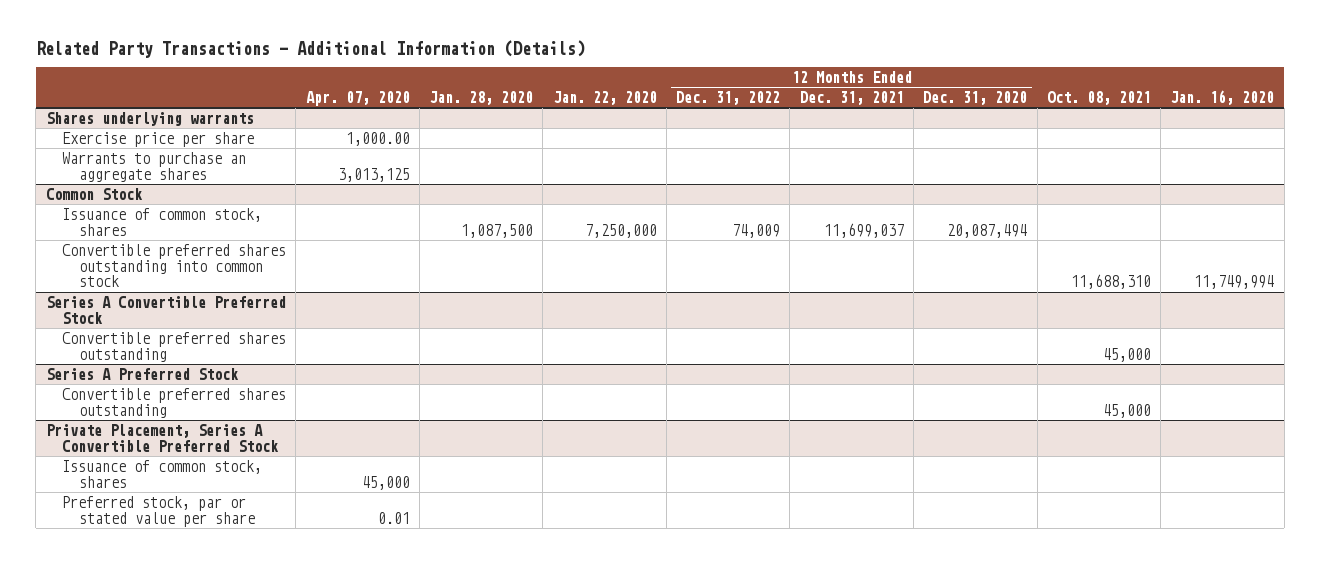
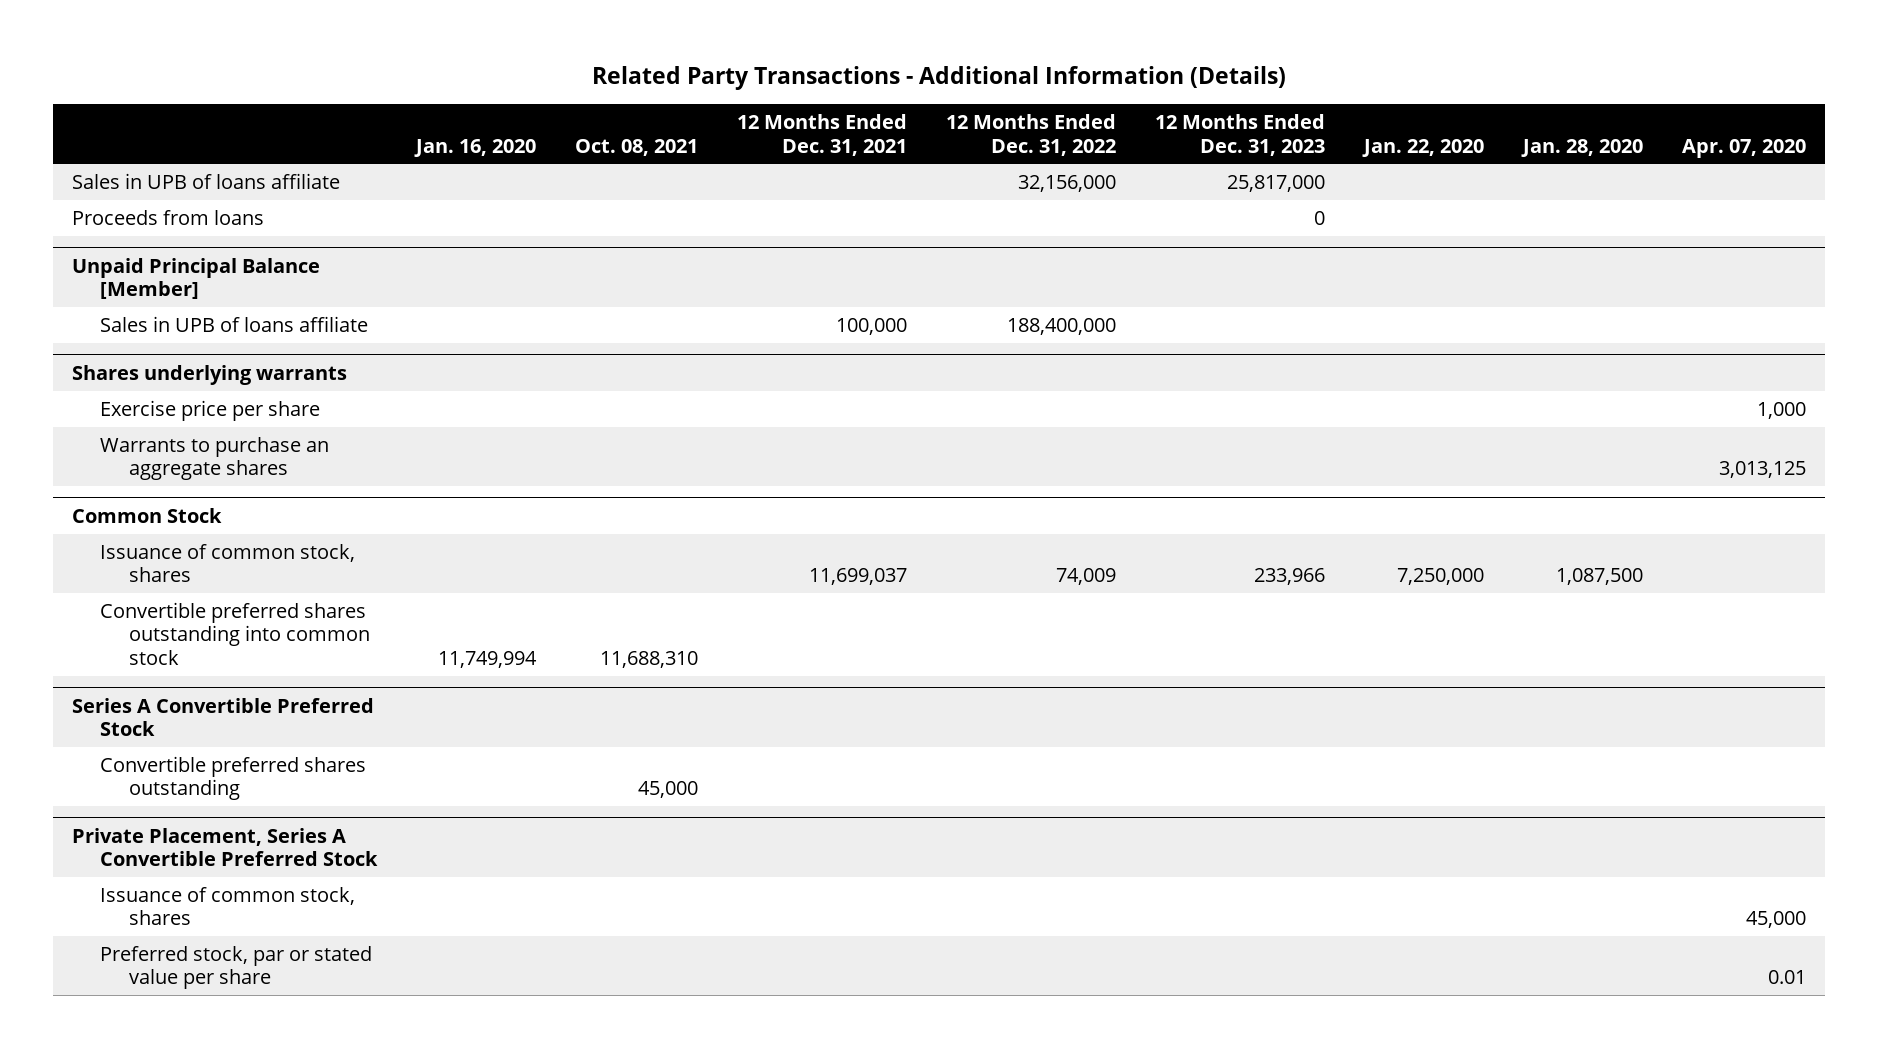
[923,90,1028,105] Dec. 31, 2020 -> none
none -> [1155,114,1326,156] 12 Months Ended Dec. 31, 2023
none -> [72,173,341,190] Sales in UPB of loans affiliate
none -> [72,210,265,226] Proceeds from loans
none -> [72,257,321,300] Unpaid Principal Balance [Member]
none -> [100,316,369,333] Sales in UPB of loans affiliate
[345,131,410,146] 1,000.00 -> [1756,402,1806,420] 1,000
[45,367,239,380] Series A Preferred Stock -> none
[62,387,287,418] Convertible preferred shares outstanding -> none

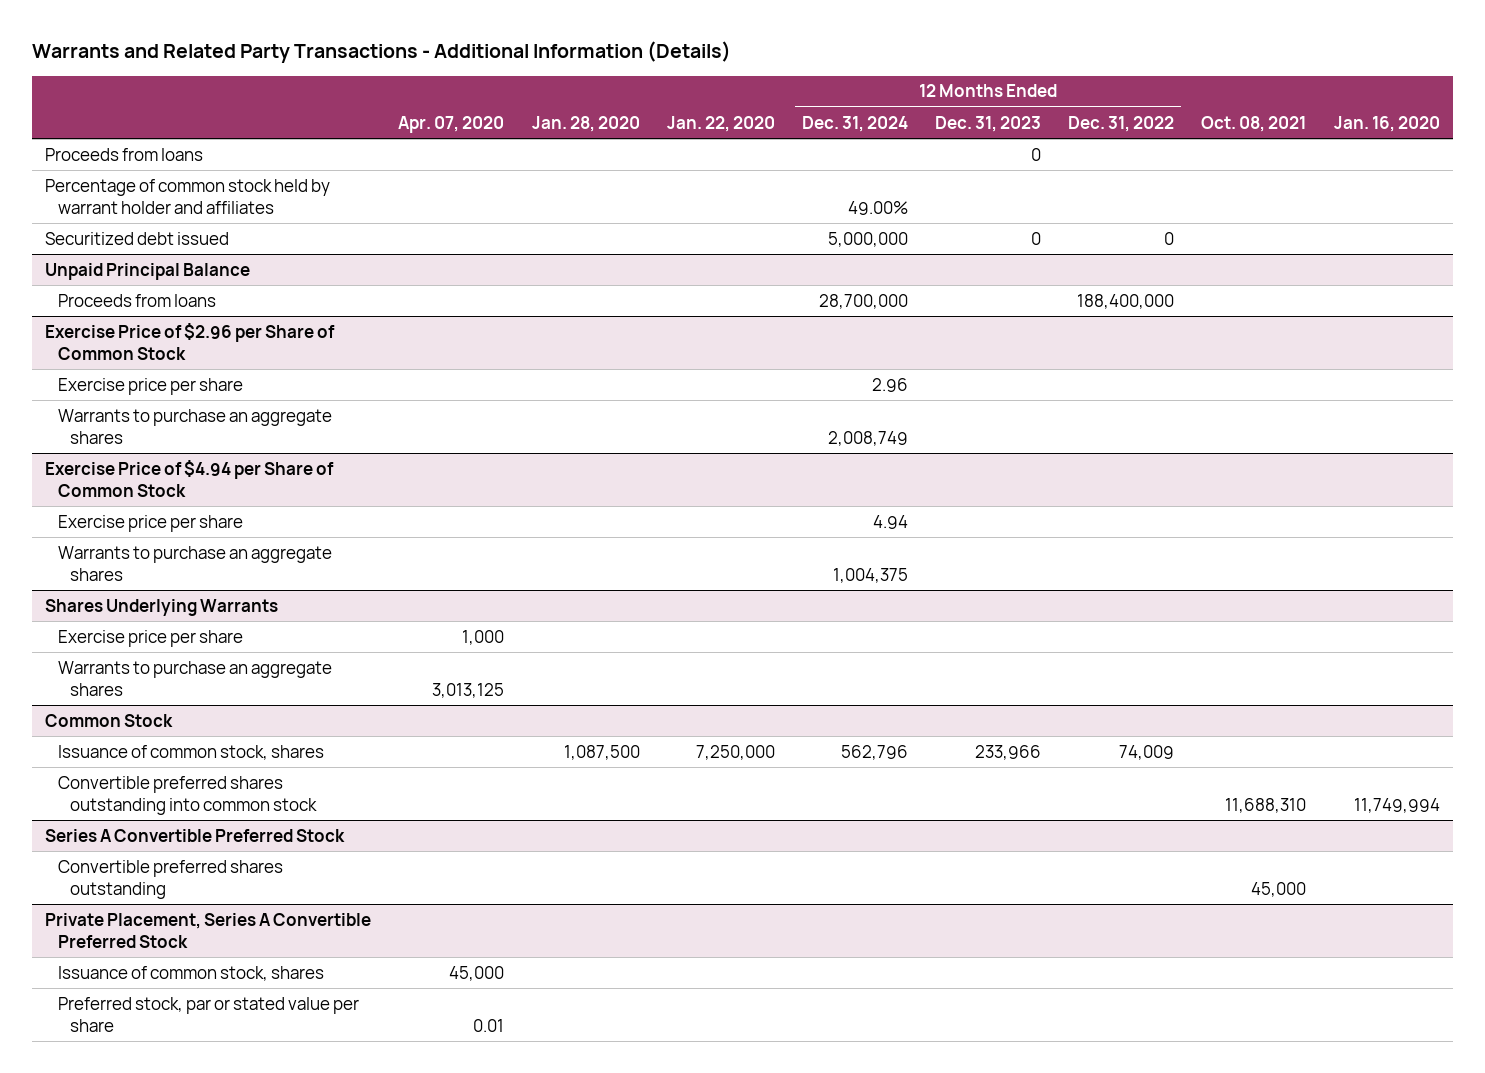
[592,66,1287,91] Related Party Transactions - Additional Information (Details) -> [31,41,731,64] Warrants and Related Party Transactions - Additional Information (Details)
[737,114,908,156] 12 Months Ended Dec. 31, 2021 -> none
none -> [801,115,908,132] Dec. 31, 2024
[72,173,341,190] Sales in UPB of loans affiliate -> none
none -> [45,178,331,214] Percentage of common stock held by warrant holder and affiliates
none -> [45,231,230,245] Securitized debt issued
[72,257,321,300] Unpaid Principal Balance [Member] -> [45,262,251,280] Unpaid Principal Balance
[100,316,369,333] Sales in UPB of loans affiliate -> [57,293,216,307] Proceeds from loans
none -> [45,322,336,360] Exercise Price of $2.96 per Share of Common Stock
none -> [57,377,243,395] Exercise price per share
none -> [57,408,332,444] Warrants to purchase an aggregate shares
none -> [45,459,335,497] Exercise Price of $4.94 per Share of Common Stock
none -> [57,514,243,532] Exercise price per share
none -> [57,545,332,581] Warrants to purchase an aggregate shares
[72,364,348,385] Shares underlying warrants -> [45,598,279,616] Shares Underlying Warrants

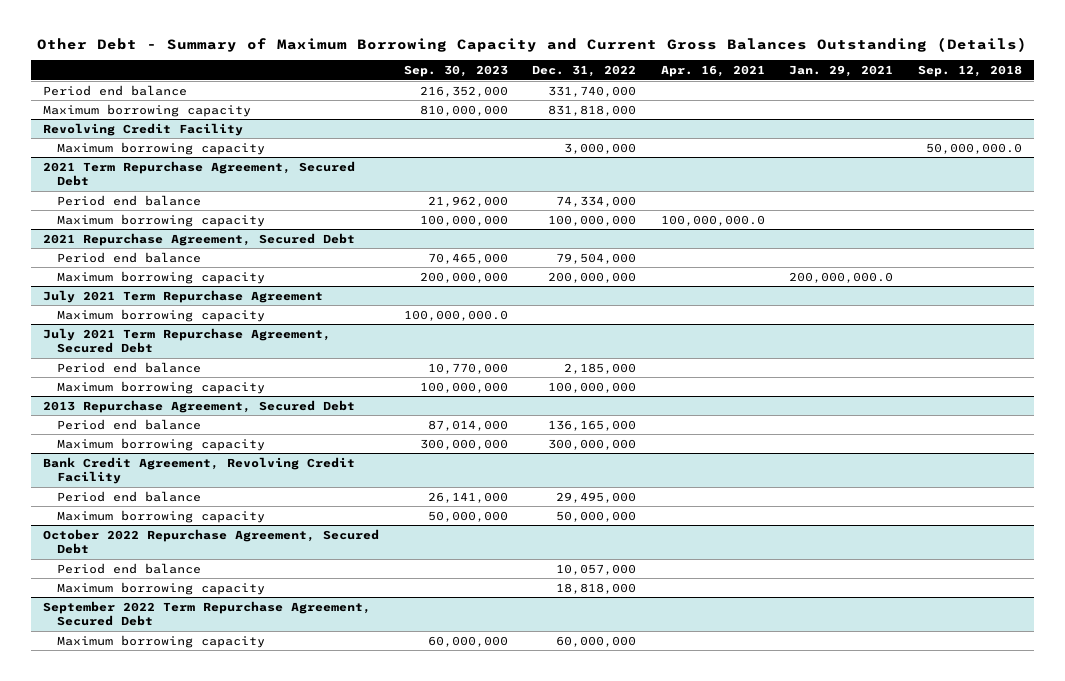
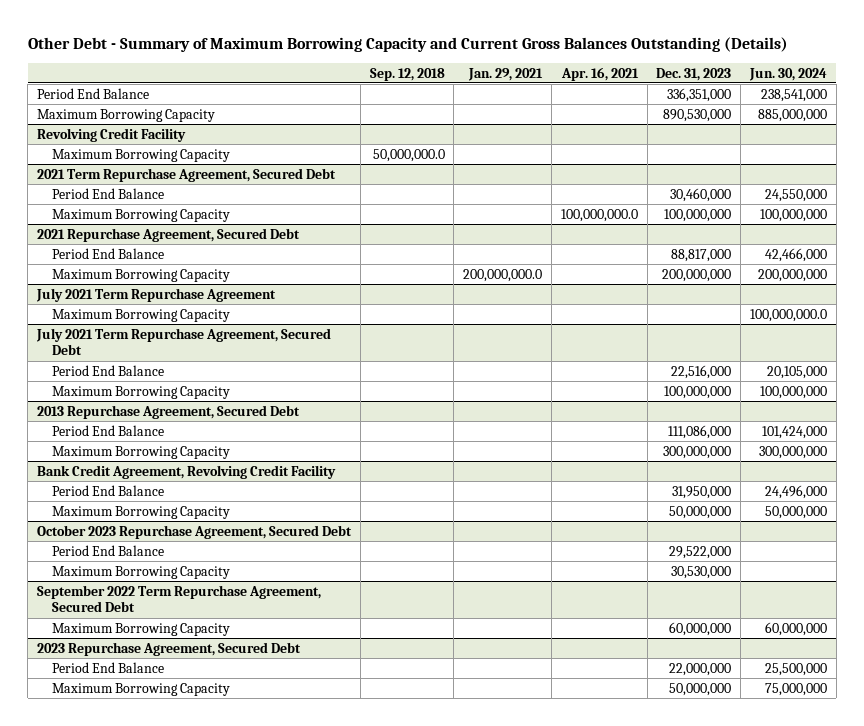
[403,65,508,78] Sep. 30, 2023 -> none
[532,65,637,78] Dec. 31, 2022 -> none
none -> [656,67,732,81] Dec. 31, 2023
none -> [748,67,827,81] Jun. 30, 2024
[43,84,188,96] Period end balance -> [36,87,149,99] Period End Balance
[43,103,252,117] Maximum borrowing capacity -> [36,108,215,122] Maximum Borrowing Capacity
[57,141,266,155] Maximum borrowing capacity -> [51,148,230,162] Maximum Borrowing Capacity
[57,194,202,206] Period end balance -> [51,187,164,199] Period End Balance
[57,213,266,227] Maximum borrowing capacity -> [51,208,230,222] Maximum Borrowing Capacity
[57,251,202,263] Period end balance -> [51,247,164,259] Period End Balance
[57,270,266,284] Maximum borrowing capacity -> [51,268,230,282] Maximum Borrowing Capacity
[57,308,266,322] Maximum borrowing capacity -> [51,308,230,322] Maximum Borrowing Capacity
[57,361,202,373] Period end balance -> [51,364,164,376] Period End Balance
[57,380,266,394] Maximum borrowing capacity -> [51,385,230,399] Maximum Borrowing Capacity
[57,418,202,430] Period end balance -> [51,424,164,436] Period End Balance
[57,437,266,451] Maximum borrowing capacity -> [51,445,230,459] Maximum Borrowing Capacity
[57,490,202,502] Period end balance -> [51,484,164,496] Period End Balance
[57,509,266,523] Maximum borrowing capacity -> [51,505,230,519] Maximum Borrowing Capacity
[43,528,380,555] October 2022 Repurchase Agreement, Secured Debt -> [36,524,352,539] October 2023 Repurchase Agreement, Secured Debt
[57,562,202,574] Period end balance -> [51,544,164,556] Period End Balance
[57,581,266,595] Maximum borrowing capacity -> [51,565,230,579] Maximum Borrowing Capacity
[57,634,266,648] Maximum borrowing capacity -> [51,622,230,636] Maximum Borrowing Capacity
none -> [36,641,301,656] 2023 Repurchase Agreement, Secured Debt
none -> [51,661,164,673] Period End Balance
none -> [51,682,230,696] Maximum Borrowing Capacity

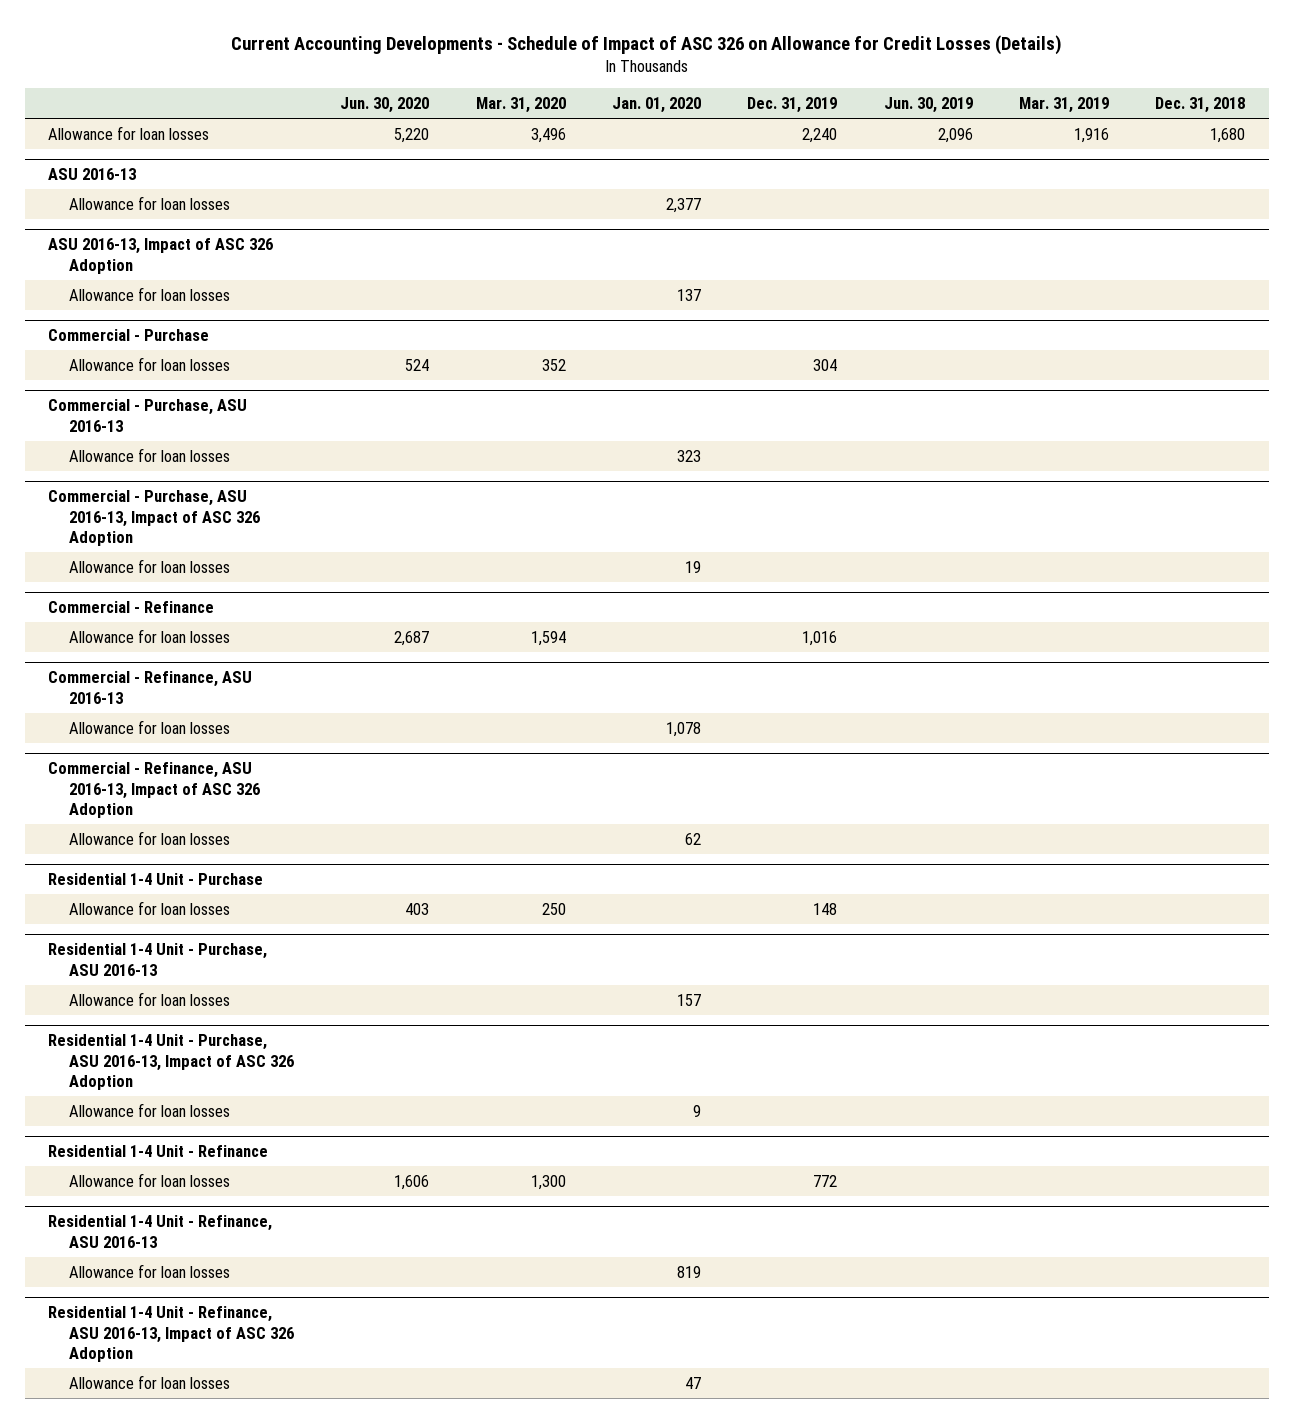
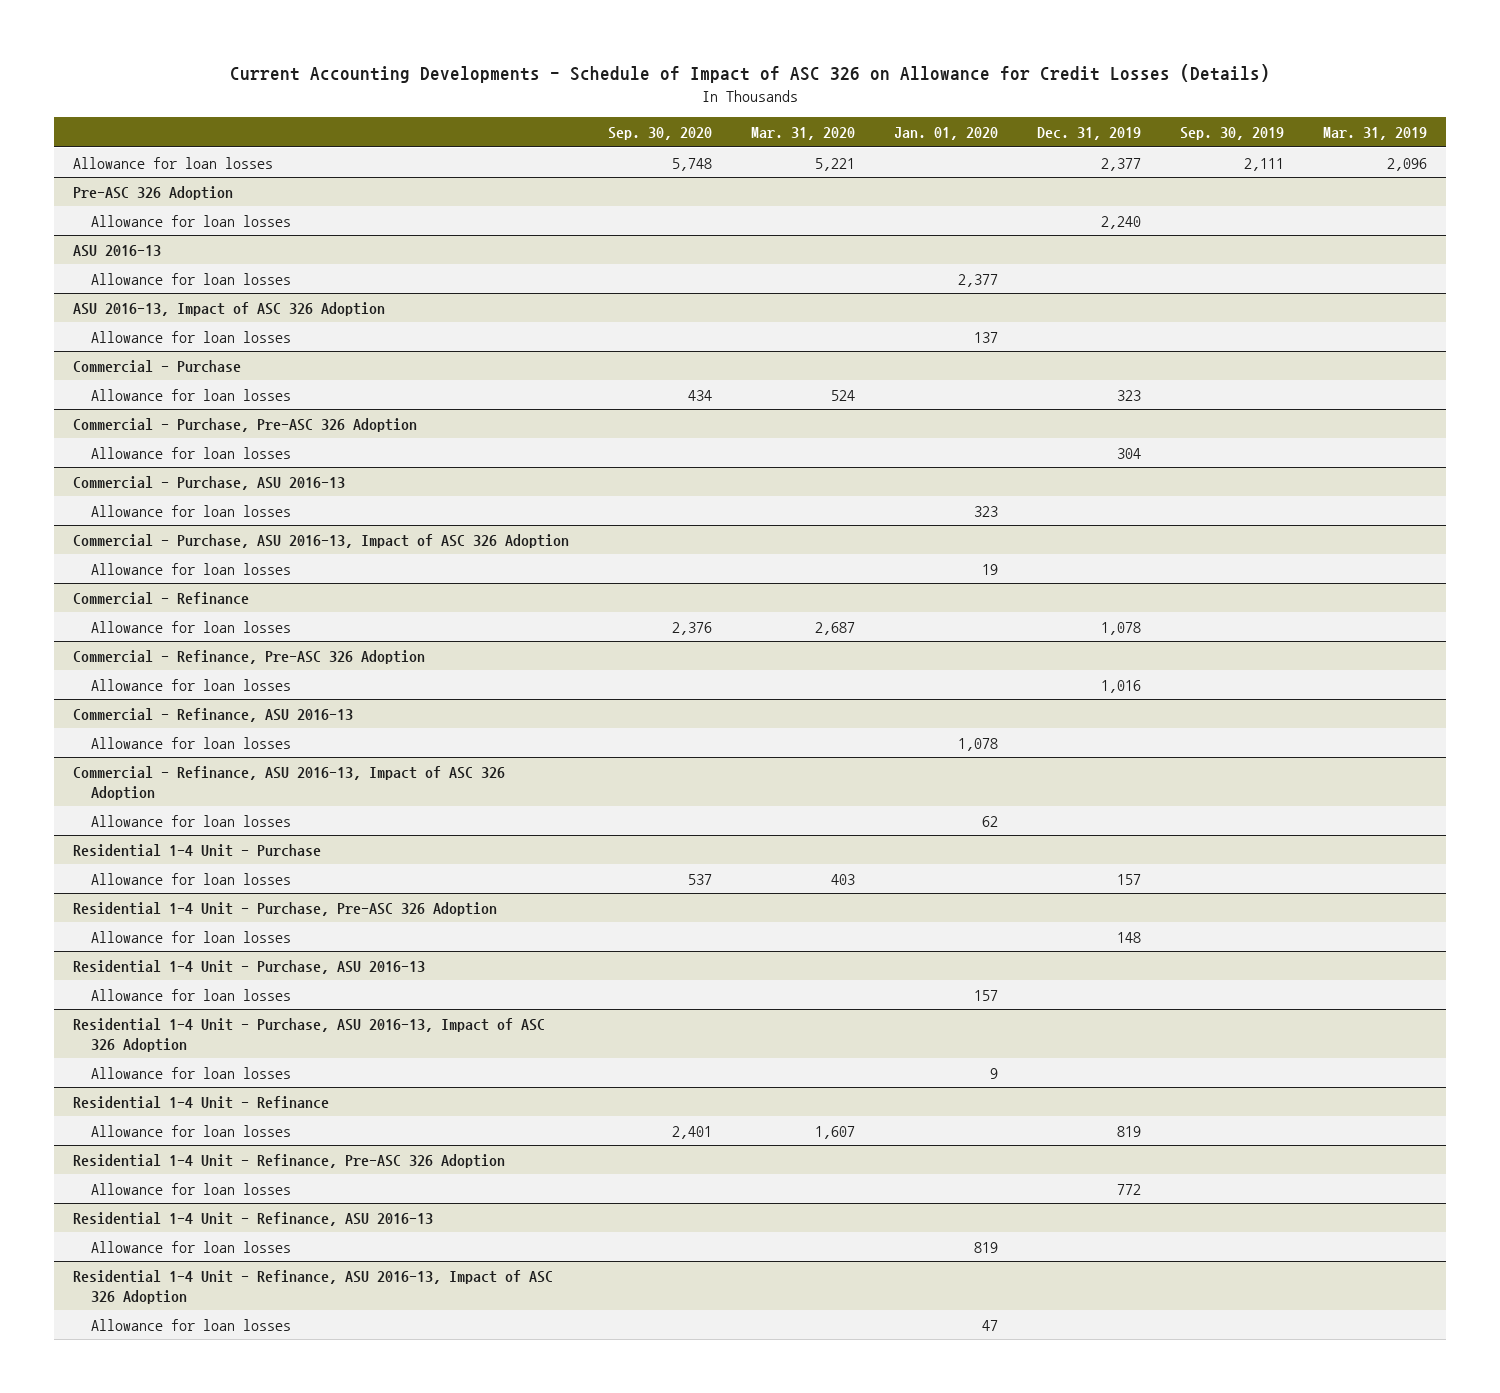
[340,97,430,114] Jun. 30, 2020 -> none
[883,97,973,114] Jun. 30, 2019 -> none
[1155,97,1246,114] Dec. 31, 2018 -> none
none -> [608,127,713,141] Sep. 30, 2020
none -> [1180,127,1285,141] Sep. 30, 2019
[530,127,566,143] 3,496 -> [815,157,856,171] 5,221
[802,127,838,143] 2,240 -> [1101,157,1142,171] 2,377
[1074,127,1110,143] 1,916 -> [1386,157,1427,171] 2,096
none -> [73,185,234,200] Pre-ASC 326 Adoption
none -> [90,214,291,227] Allowance for loan losses
[541,358,566,371] 352 -> [831,389,856,401] 524
[813,358,838,371] 304 -> [1117,389,1142,401] 323
none -> [73,417,418,432] Commercial - Purchase, Pre-ASC 326 Adoption
none -> [90,446,291,459] Allowance for loan losses
[530,630,566,646] 1,594 -> [815,621,856,635] 2,687
[802,630,838,646] 1,016 -> [1101,621,1142,635] 1,078
none -> [73,649,426,664] Commercial - Refinance, Pre-ASC 326 Adoption
none -> [90,678,291,691] Allowance for loan losses
[541,902,566,915] 250 -> [831,873,856,885] 403
[813,902,838,915] 148 -> [1117,873,1142,885] 157
none -> [73,901,498,916] Residential 1-4 Unit - Purchase, Pre-ASC 326 Adoption
none -> [90,930,291,943] Allowance for loan losses
[530,1174,566,1190] 1,300 -> [815,1125,856,1139] 1,607
[813,1174,838,1187] 772 -> [1117,1125,1142,1137] 819
none -> [73,1153,506,1168] Residential 1-4 Unit - Refinance, Pre-ASC 326 Adoption
none -> [90,1182,291,1195] Allowance for loan losses

